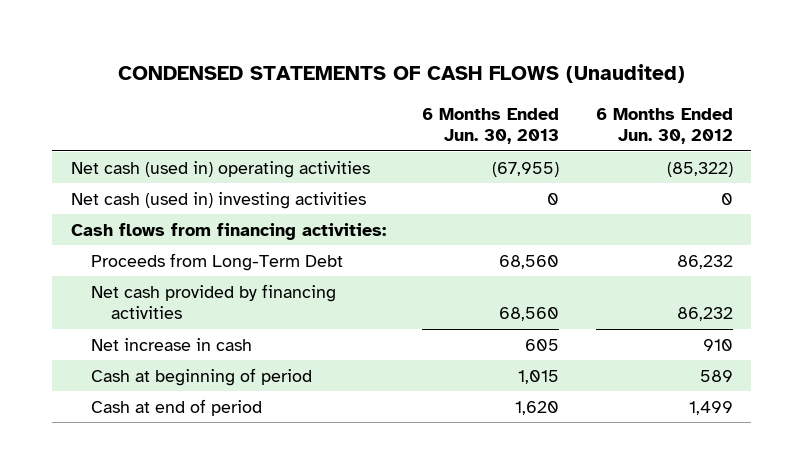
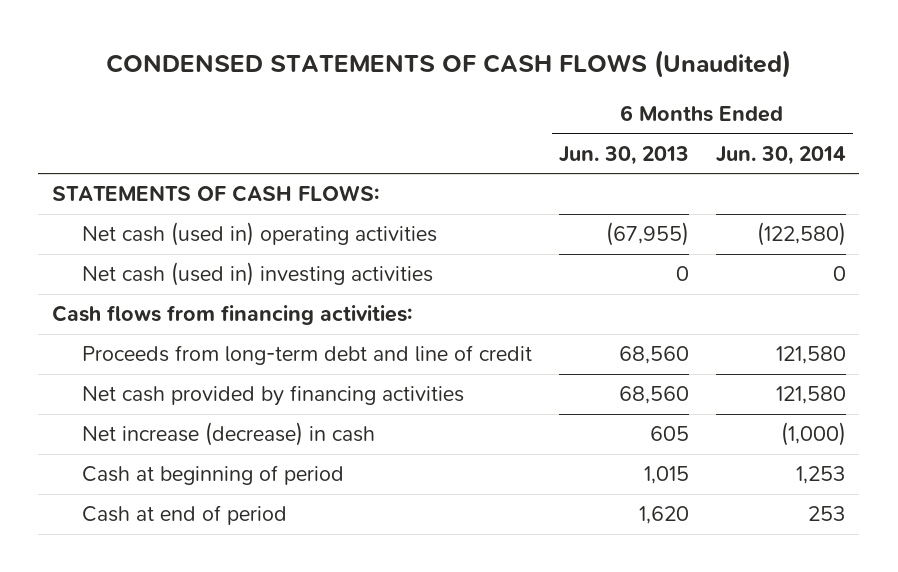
[595,107,733,145] 6 Months Ended Jun. 30, 2012 -> none
none -> [715,145,846,165] Jun. 30, 2014
none -> [51,185,379,203] STATEMENTS OF CASH FLOWS:
[90,252,343,271] Proceeds from Long-Term Debt -> [82,345,533,366] Proceeds from long-term debt and line of credit
[90,337,252,351] Net increase in cash -> [82,422,376,447] Net increase (decrease) in cash

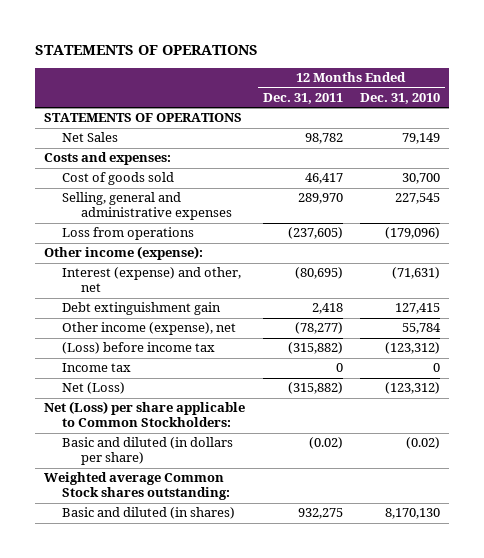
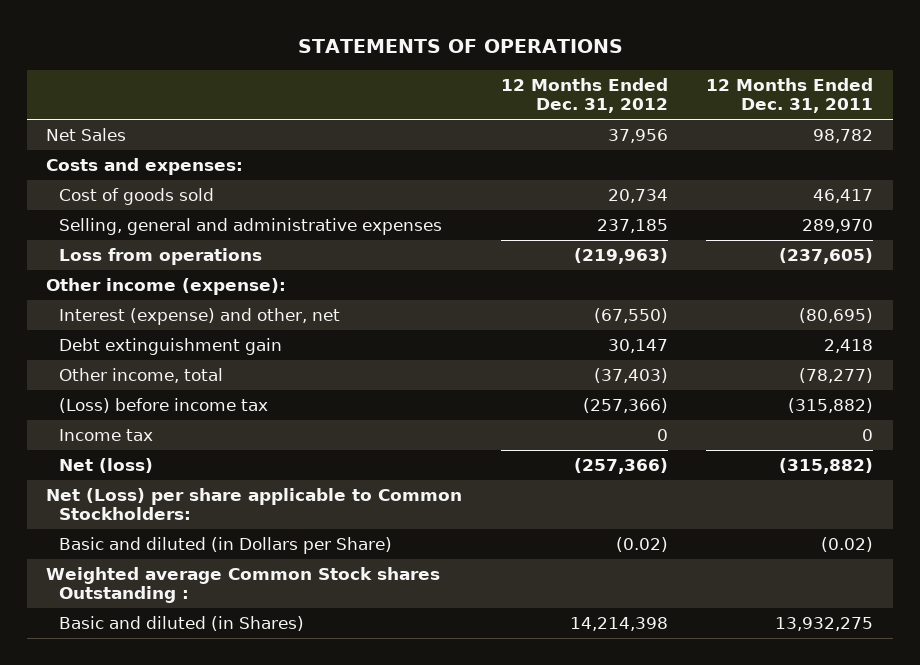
[360,92,441,104] Dec. 31, 2010 -> none
none -> [500,77,668,114] 12 Months Ended Dec. 31, 2012
[43,113,242,123] STATEMENTS OF OPERATIONS -> none
[62,322,237,336] Other income (expense), net -> [59,368,224,384] Other income, total
[62,382,126,395] Net (Loss) -> [59,458,154,474] Net (loss)
[62,437,234,466] Basic and diluted (in dollars per share) -> [59,537,393,555] Basic and diluted (in Dollars per Share)
[43,472,231,501] Weighted average Common Stock shares outstanding: -> [46,567,441,604] Weighted average Common Stock shares Outstanding :
[62,507,236,520] Basic and diluted (in shares) -> [59,616,305,632] Basic and diluted (in Shares)
[297,508,343,520] 932,275 -> [775,617,874,632] 13,932,275

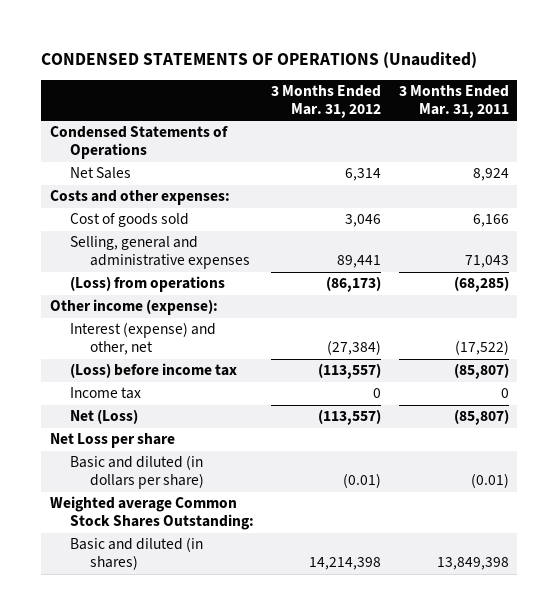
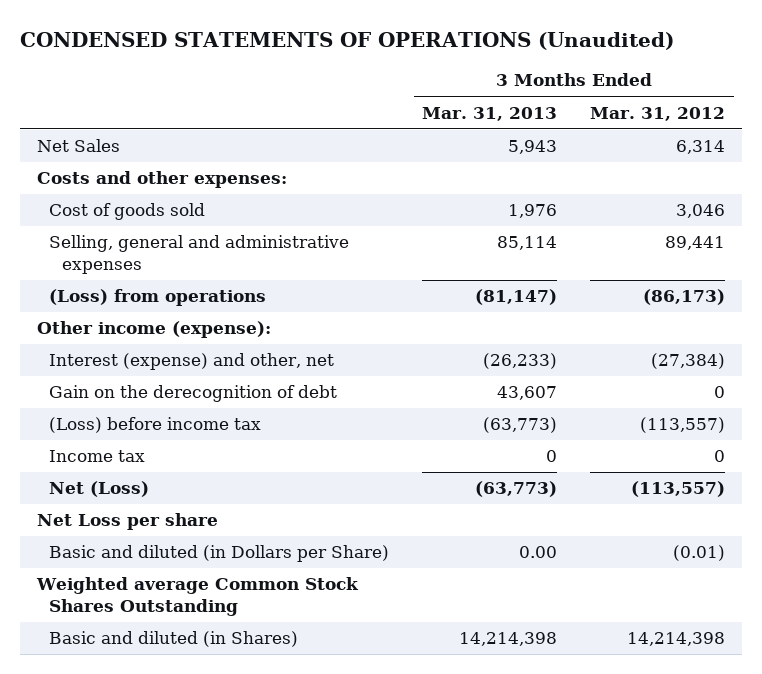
[398,85,509,119] 3 Months Ended Mar. 31, 2011 -> none
none -> [422,106,558,121] Mar. 31, 2013
[49,126,228,160] Condensed Statements of Operations -> none
none -> [49,385,338,403] Gain on the derecognition of debt
[69,455,205,490] Basic and diluted (in dollars per share) -> [49,545,390,563] Basic and diluted (in Dollars per Share)
[49,496,254,531] Weighted average Common Stock Shares Outstanding: -> [35,577,359,616] Weighted average Common Stock Shares Outstanding
[69,537,203,571] Basic and diluted (in shares) -> [49,631,299,648] Basic and diluted (in Shares)

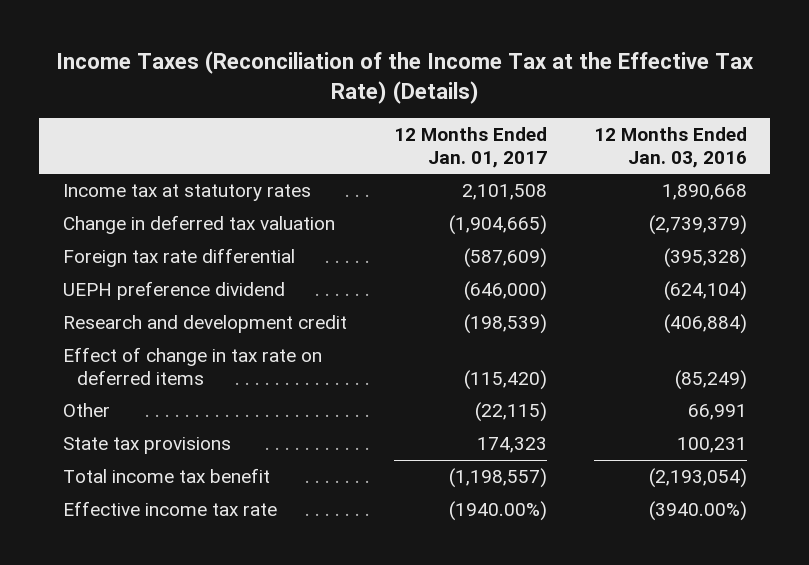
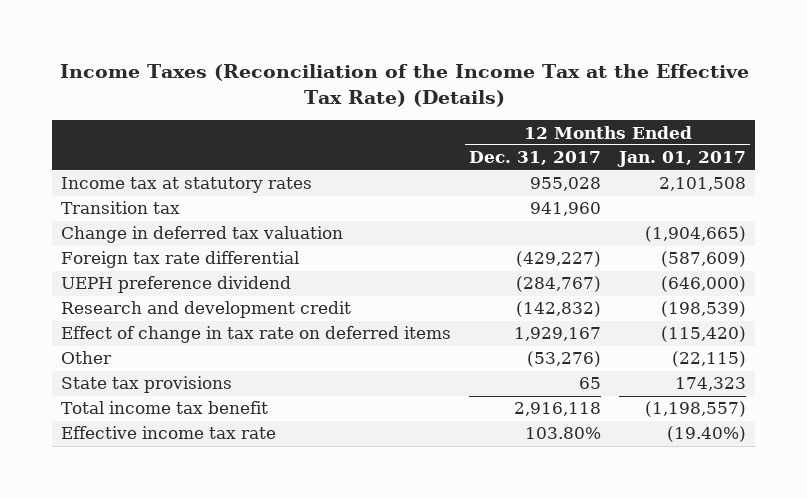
[593,126,747,168] 12 Months Ended Jan. 03, 2016 -> none
none -> [469,151,602,166] Dec. 31, 2017
none -> [61,201,181,215] Transition tax
[448,501,547,522] (1940.00%) -> [667,426,747,443] (19.40%)

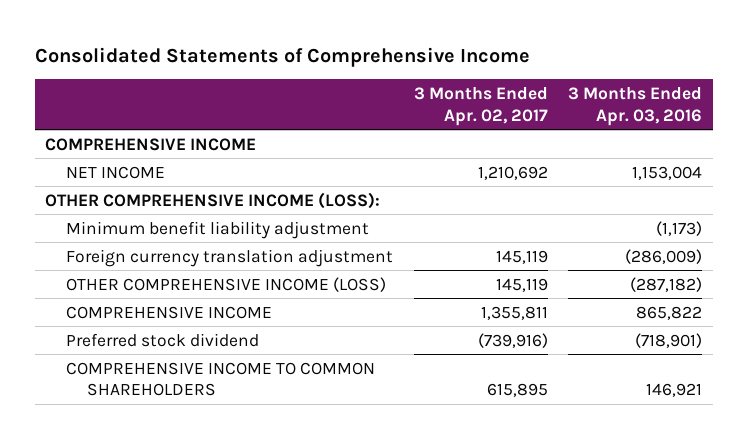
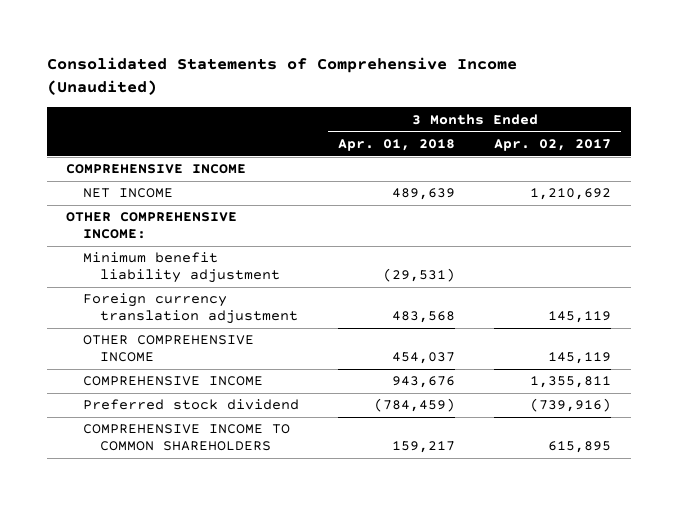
[34,46,530,67] Consolidated Statements of Comprehensive Income -> [46,57,517,96] Consolidated Statements of Comprehensive Income (Unaudited)
[568,86,703,126] 3 Months Ended Apr. 03, 2016 -> none
none -> [338,138,456,151] Apr. 01, 2018
[44,191,380,209] OTHER COMPREHENSIVE INCOME (LOSS): -> [66,212,238,240] OTHER COMPREHENSIVE INCOME:
[66,276,387,292] OTHER COMPREHENSIVE INCOME (LOSS) -> [82,335,254,363] OTHER COMPREHENSIVE INCOME

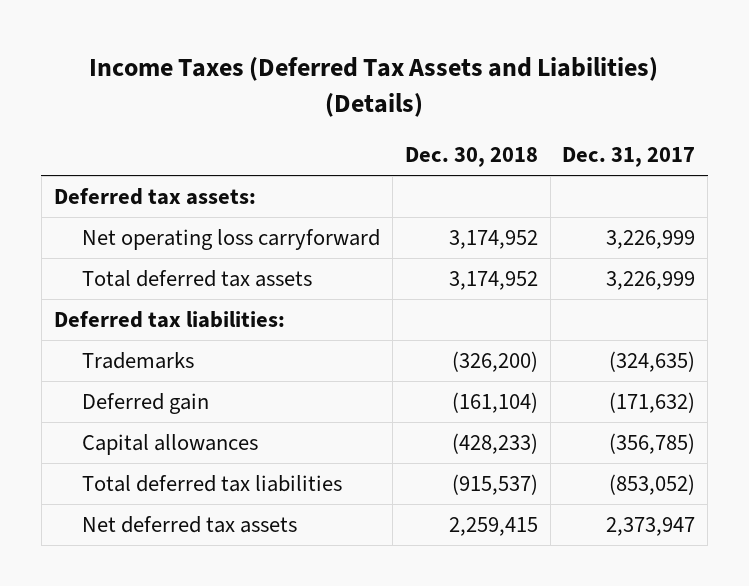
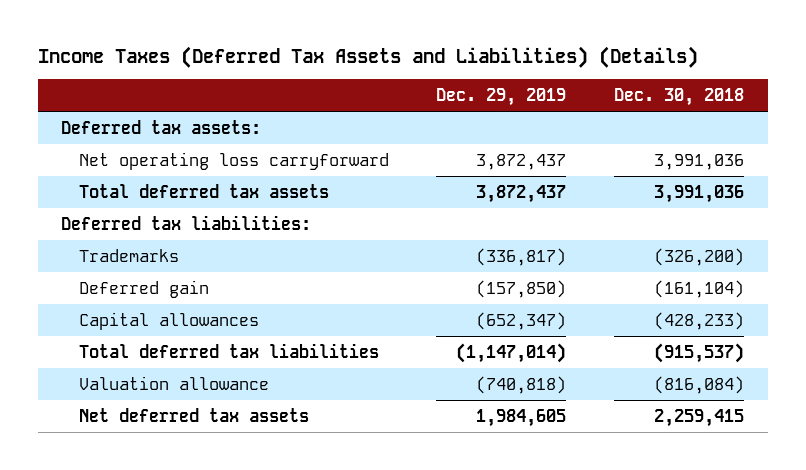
[562,147,696,168] Dec. 31, 2017 -> none
none -> [436,87,567,106] Dec. 29, 2019
[448,229,538,249] 3,174,952 -> [654,153,745,170] 3,991,036
[448,270,538,290] 3,174,952 -> [654,184,745,203] 3,991,036
none -> [78,375,269,390] Valuation allowance

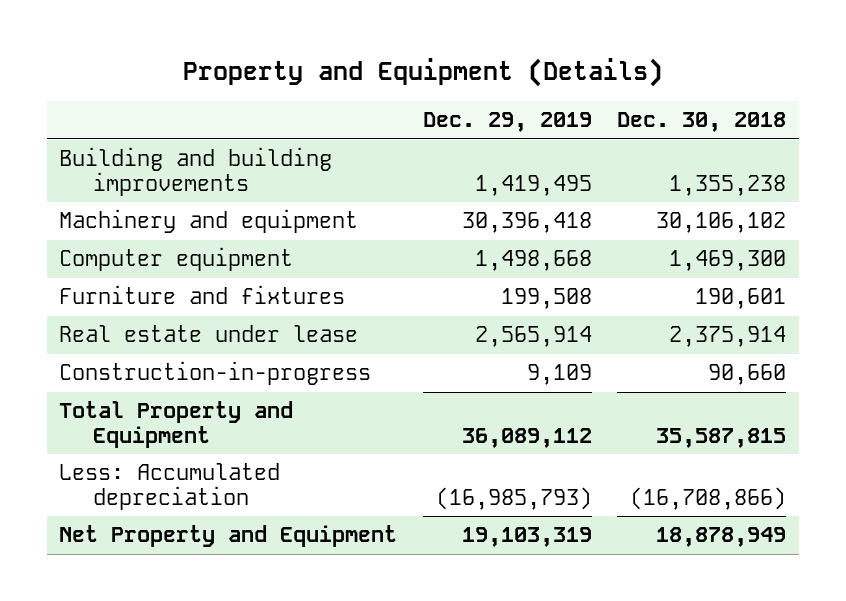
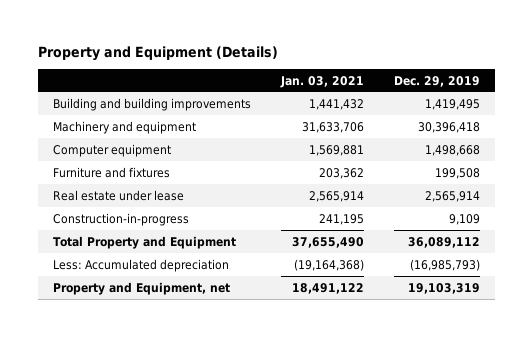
[617,112,787,133] Dec. 30, 2018 -> none
none -> [279,75,364,88] Jan. 03, 2021
[59,525,398,548] Net Property and Equipment -> [52,281,230,295] Property and Equipment, net

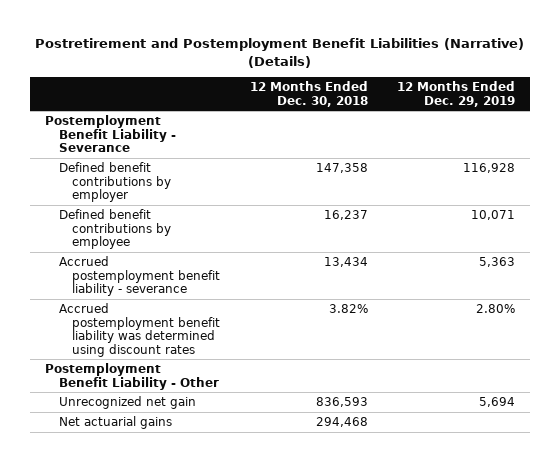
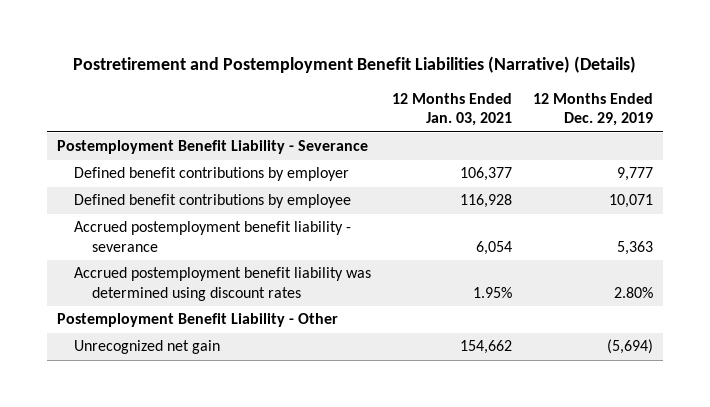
[249,81,368,107] 12 Months Ended Dec. 30, 2018 -> none
none -> [392,92,513,127] 12 Months Ended Jan. 03, 2021
[463,163,516,174] 116,928 -> [616,167,653,182] 9,777
[58,416,172,430] Net actuarial gains -> none
[479,397,516,408] 5,694 -> [606,339,653,355] (5,694)

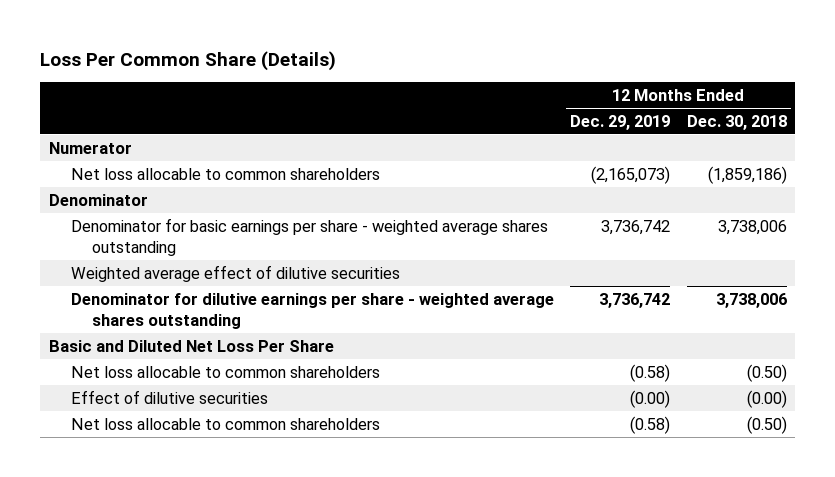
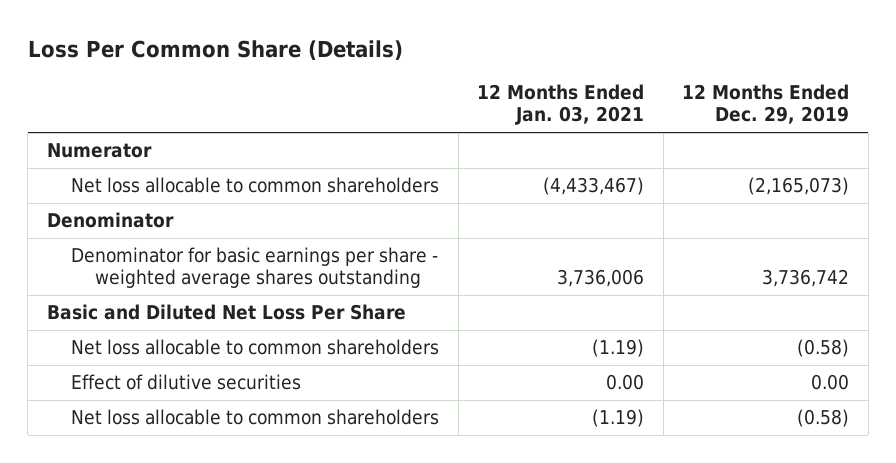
[686,114,787,130] Dec. 30, 2018 -> none
none -> [477,84,645,126] 12 Months Ended Jan. 03, 2021
[70,264,400,282] Weighted average effect of dilutive securities -> none
[70,292,554,329] Denominator for dilutive earnings per share - weighted average shares outstanding -> none
[630,389,671,408] (0.00) -> [811,374,850,391] 0.00

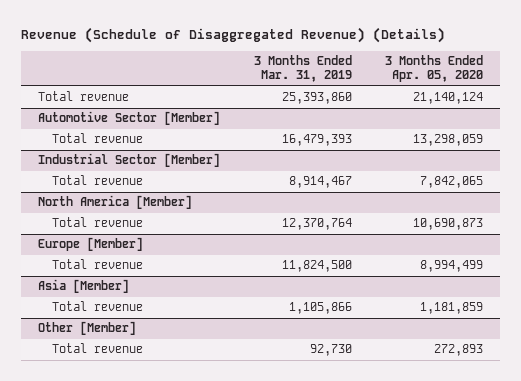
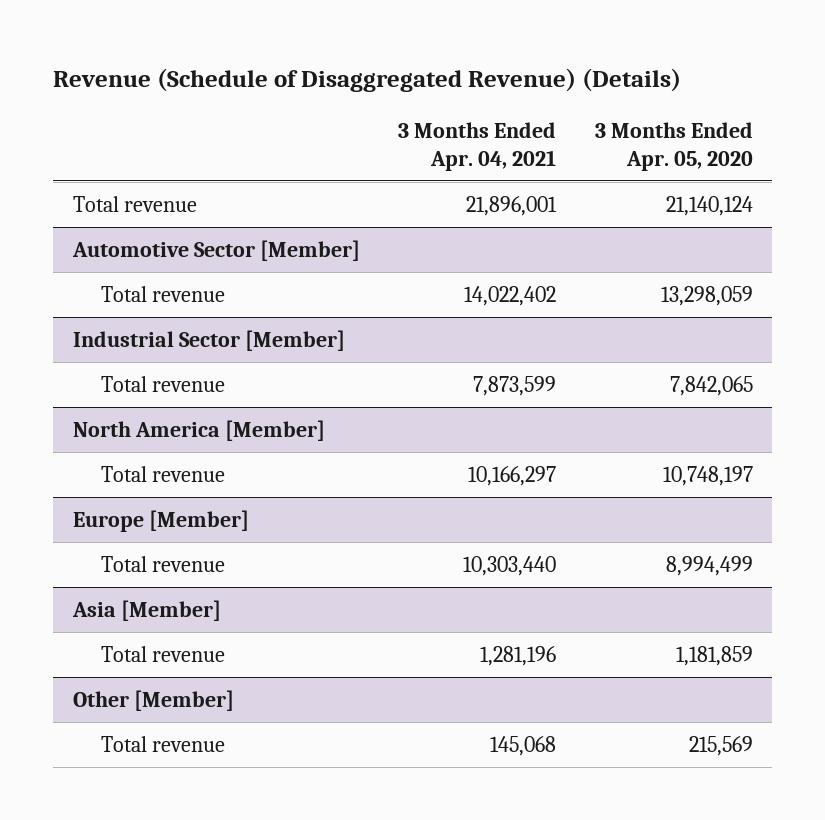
[253,54,352,83] 3 Months Ended Mar. 31, 2019 -> none
none -> [398,121,557,171] 3 Months Ended Apr. 04, 2021
[413,218,484,231] 10,690,873 -> [662,465,753,486] 10,748,197
[434,344,484,357] 272,893 -> [688,735,753,756] 215,569

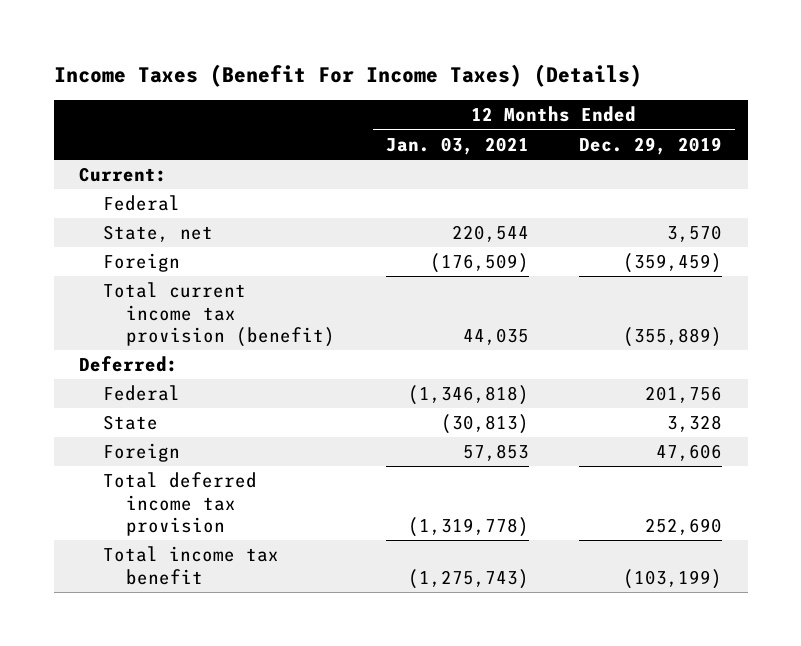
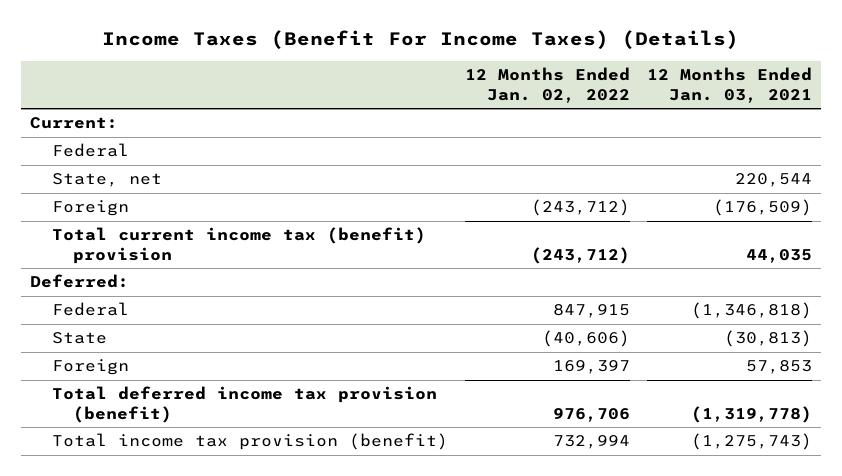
[579,136,723,155] Dec. 29, 2019 -> none
none -> [464,67,630,103] 12 Months Ended Jan. 02, 2022
[102,282,336,348] Total current income tax provision (benefit) -> [51,227,426,264] Total current income tax (benefit) provision
[102,472,257,537] Total deferred income tax provision -> [51,386,437,423] Total deferred income tax provision (benefit)
[102,546,279,585] Total income tax benefit -> [51,433,448,451] Total income tax provision (benefit)

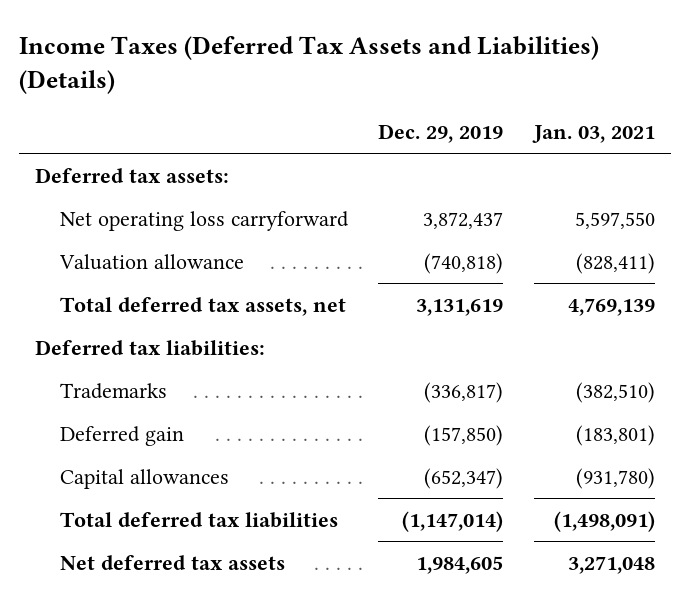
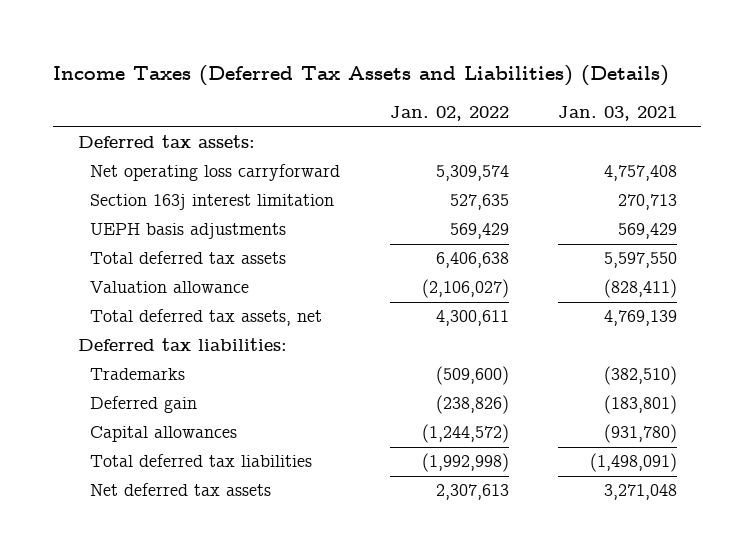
[378,124,504,144] Dec. 29, 2019 -> none
none -> [389,106,509,122] Jan. 02, 2022
[575,211,656,229] 5,597,550 -> [603,165,677,182] 4,757,408
none -> [90,194,335,211] Section 163j interest limitation
none -> [90,223,287,240] UEPH basis adjustments
none -> [90,251,287,265] Total deferred tax assets

